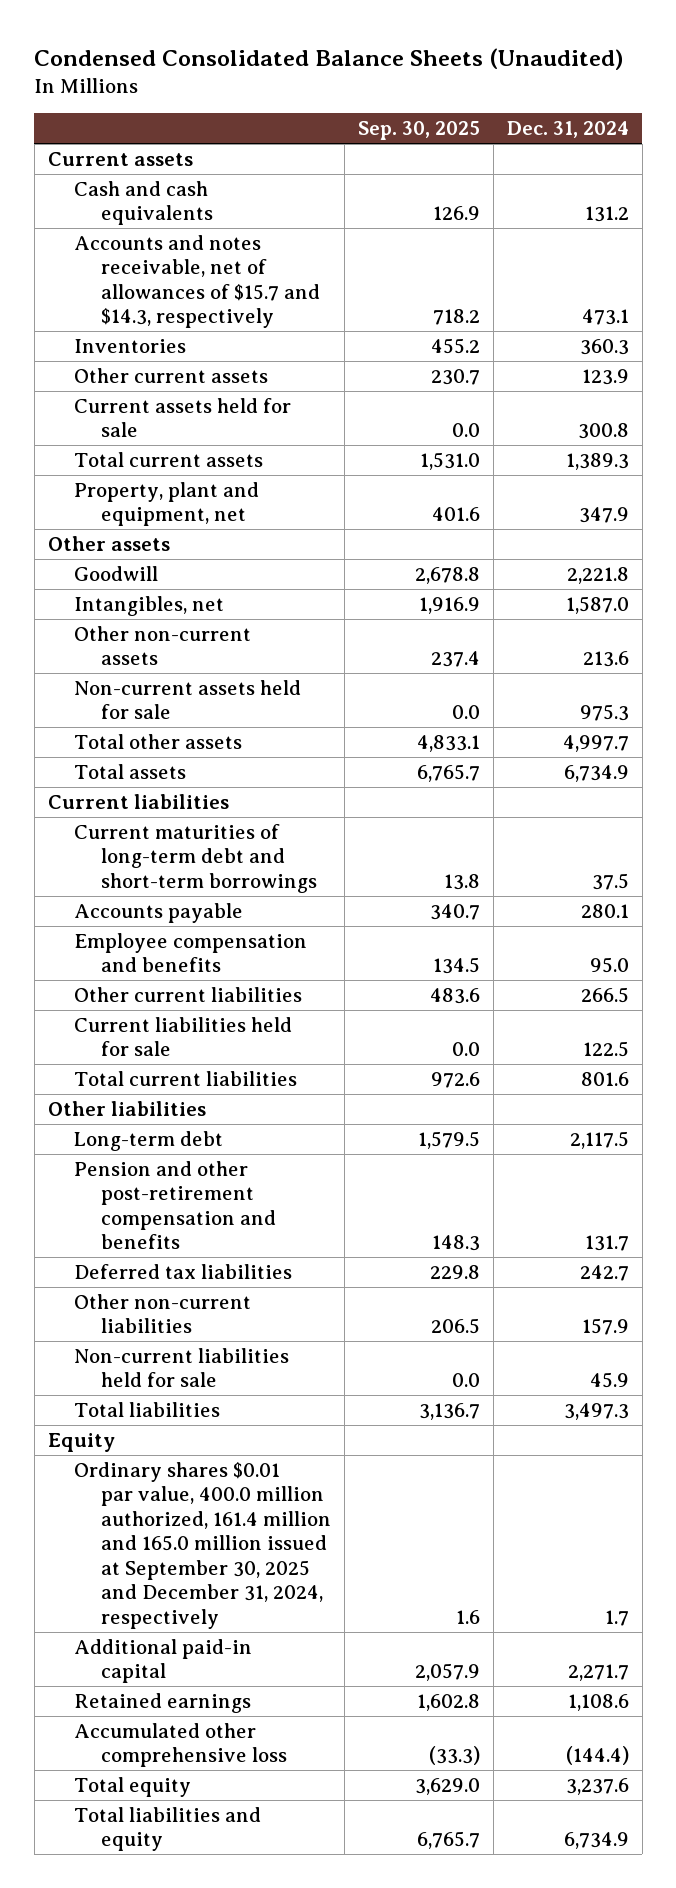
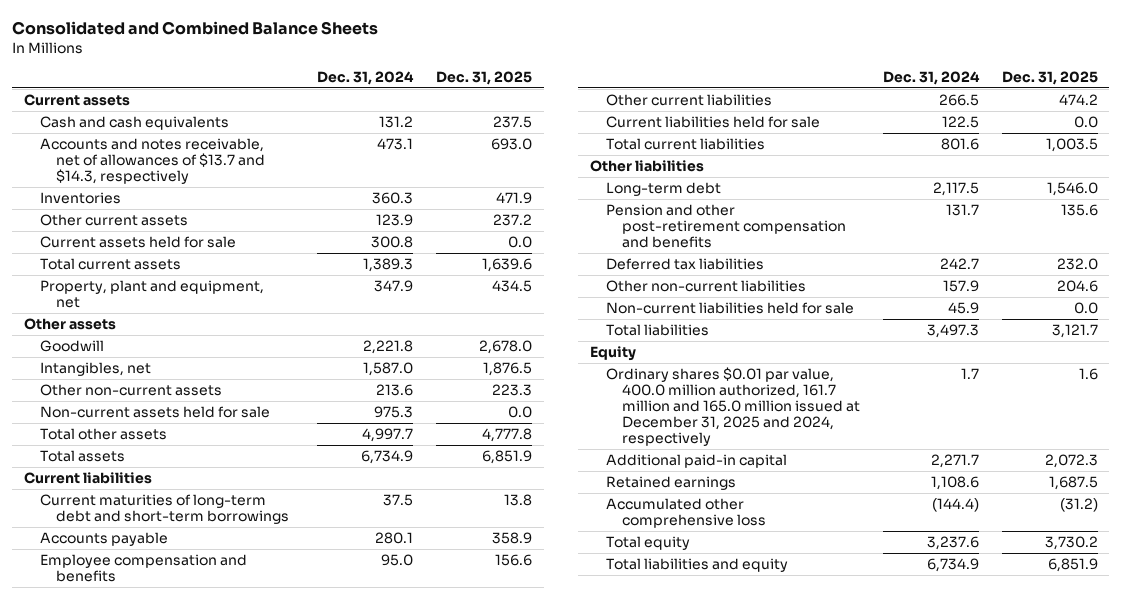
[34,47,624,70] Condensed Consolidated Balance Sheets (Unaudited) -> [12,20,379,35] Consolidated and Combined Balance Sheets
[357,121,480,141] Sep. 30, 2025 -> none
none -> [436,71,533,86] Dec. 31, 2025
[74,234,320,329] Accounts and notes receivable, net of allowances of $15.7 and $14.3, respectively -> [40,137,266,185] Accounts and notes receivable, net of allowances of $13.7 and $14.3, respectively
[74,1461,331,1629] Ordinary shares $0.01 par value, 400.0 million authorized, 161.4 million and 165.0 million issued at September 30, 2025 and December 31, 2024, respectively -> [605,366,860,447] Ordinary shares $0.01 par value, 400.0 million authorized, 161.7 million and 165.0 million issued at December 31, 2025 and 2024, respectively

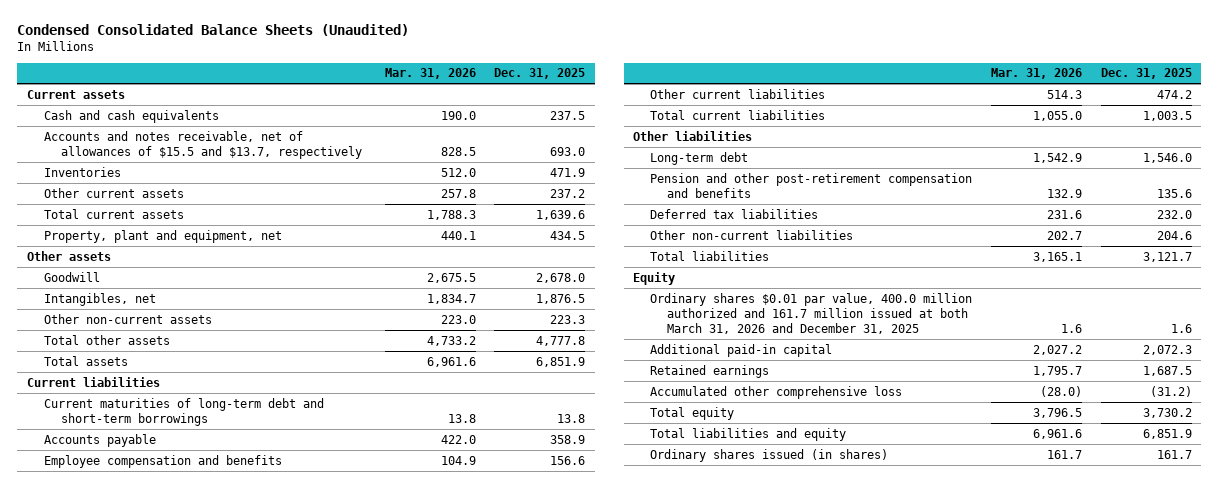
[12,20,379,35] Consolidated and Combined Balance Sheets -> [17,24,410,37] Condensed Consolidated Balance Sheets (Unaudited)
[317,71,415,86] Dec. 31, 2024 -> none
none -> [384,68,476,80] Mar. 31, 2026
[40,137,266,185] Accounts and notes receivable, net of allowances of $13.7 and $14.3, respectively -> [43,130,362,159] Accounts and notes receivable, net of allowances of $15.5 and $13.7, respectively
[40,235,237,248] Current assets held for sale -> none
[40,405,271,418] Non-current assets held for sale -> none
[605,115,820,128] Current liabilities held for sale -> none
[605,301,854,314] Non-current liabilities held for sale -> none
[605,366,860,447] Ordinary shares $0.01 par value, 400.0 million authorized, 161.7 million and 165.0 million issued at December 31, 2025 and 2024, respectively -> [650,292,973,334] Ordinary shares $0.01 par value, 400.0 million authorized and 161.7 million issued at both March 31, 2026 and December 31, 2025
none -> [650,448,889,462] Ordinary shares issued (in shares)

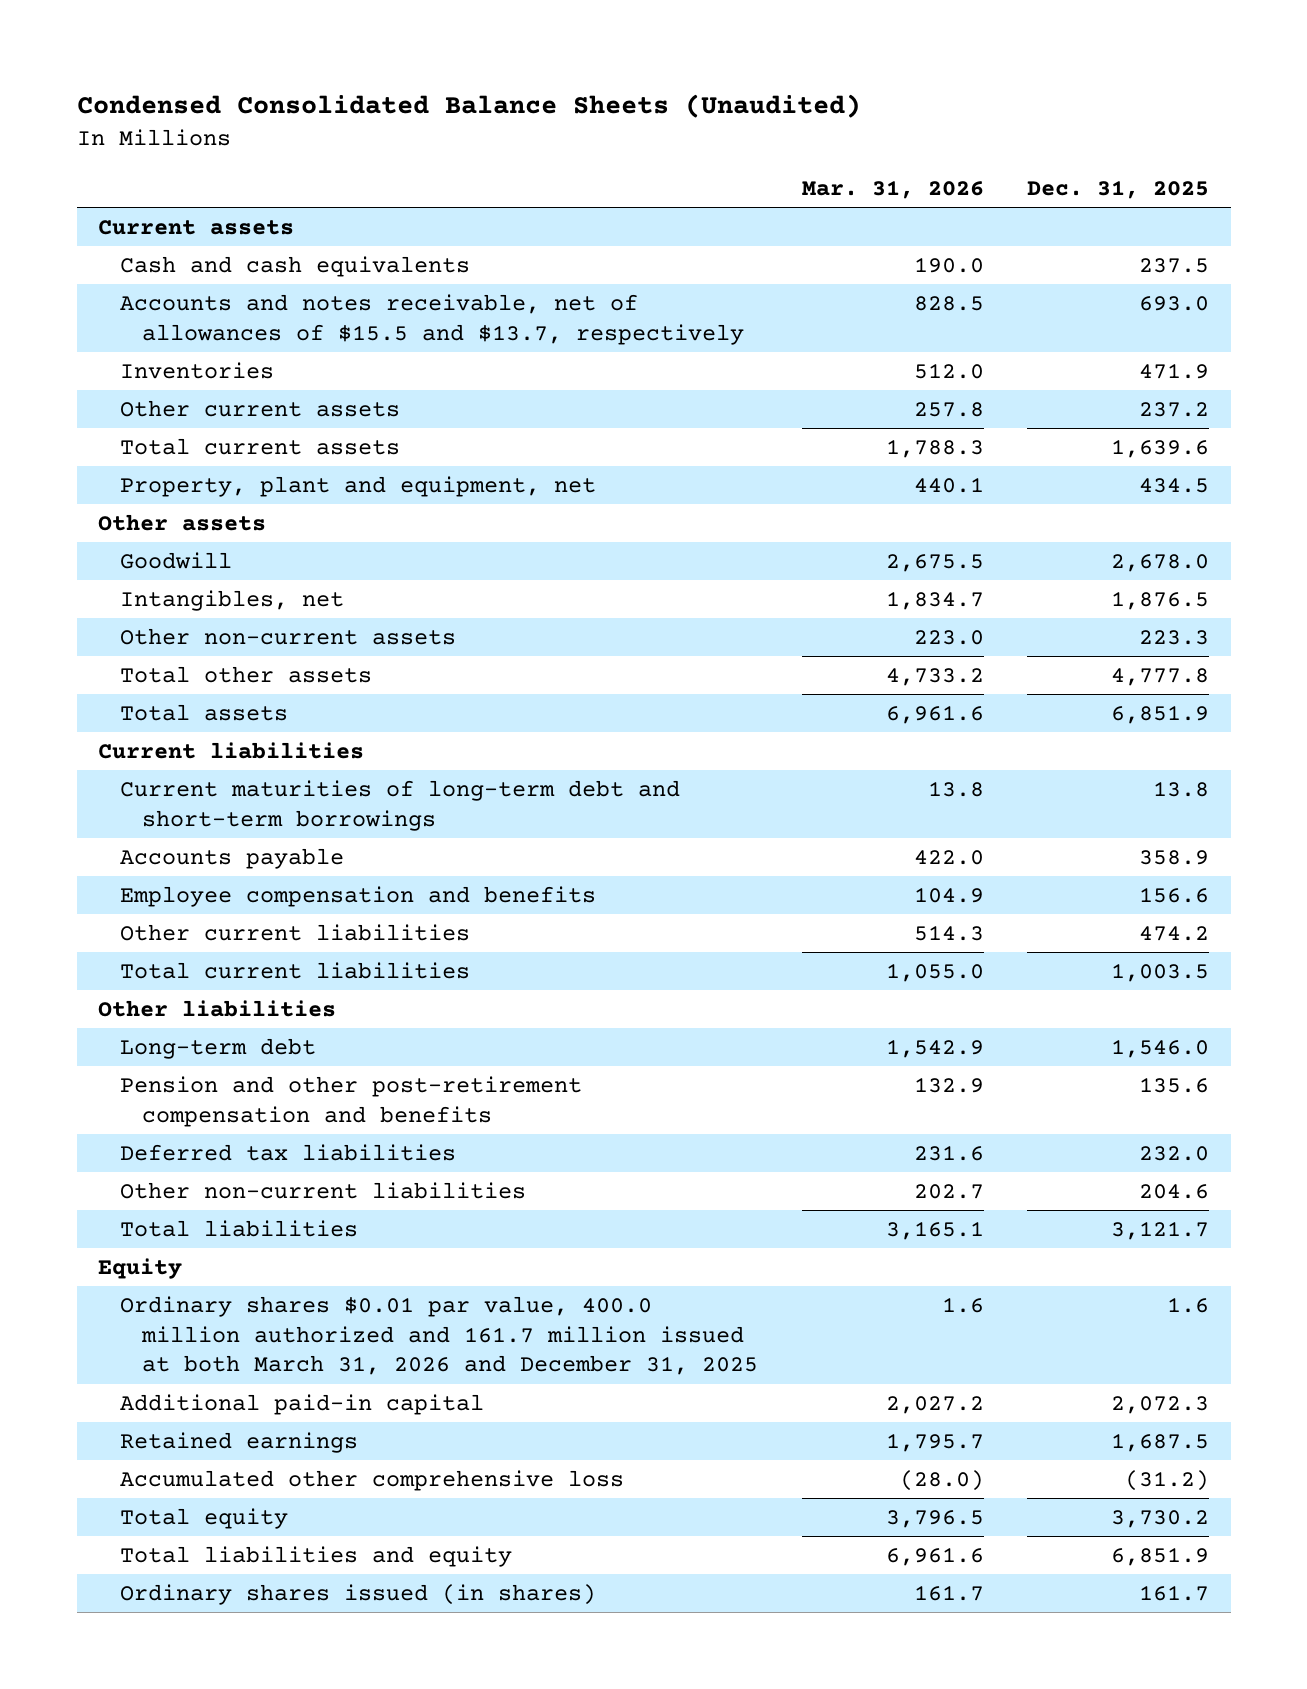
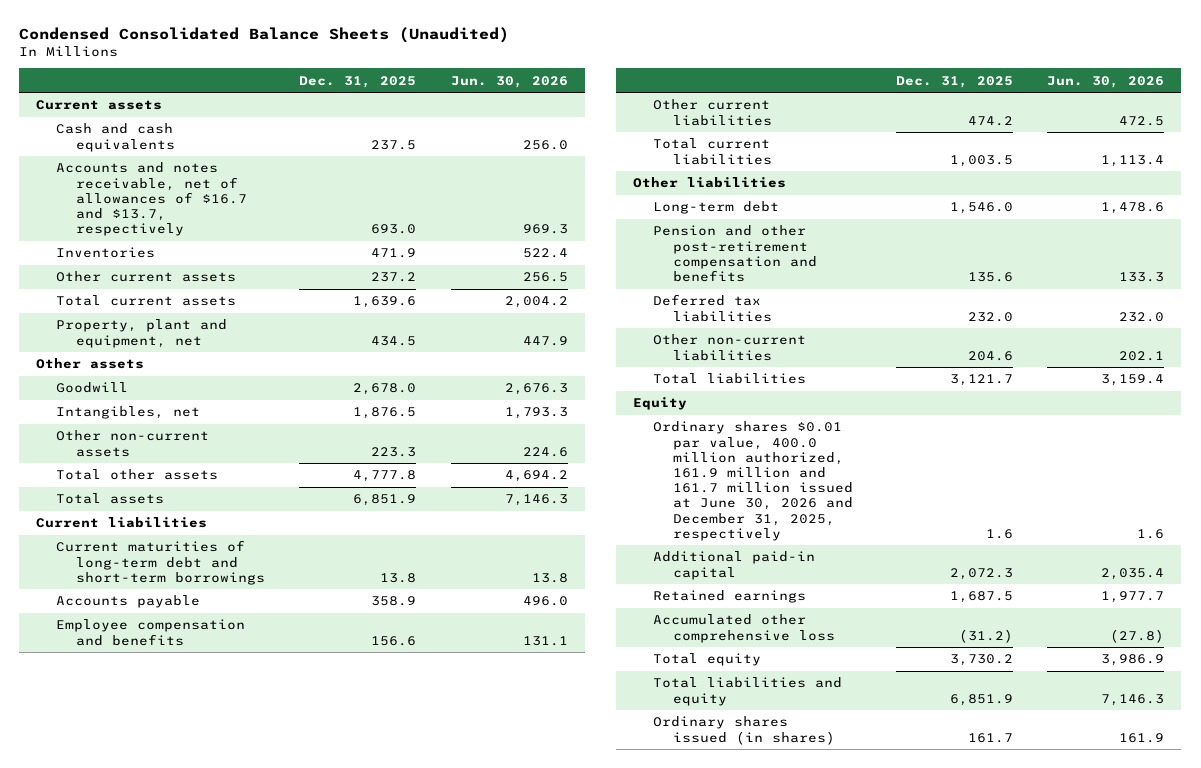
[801,179,984,199] Mar. 31, 2026 -> none
none -> [450,75,568,88] Jun. 30, 2026
[120,294,745,345] Accounts and notes receivable, net of allowances of $15.5 and $13.7, respectively -> [56,162,248,237] Accounts and notes receivable, net of allowances of $16.7 and $13.7, respectively
[120,1296,759,1376] Ordinary shares $0.01 par value, 400.0 million authorized and 161.7 million issued at both March 31, 2026 and December 31, 2025 -> [653,421,854,541] Ordinary shares $0.01 par value, 400.0 million authorized, 161.9 million and 161.7 million issued at June 30, 2026 and December 31, 2025, respectively

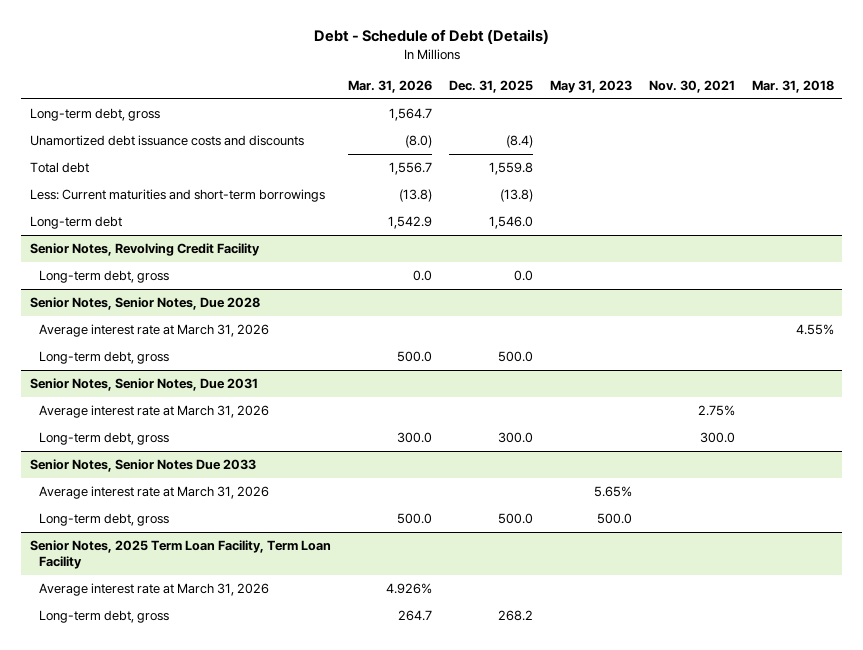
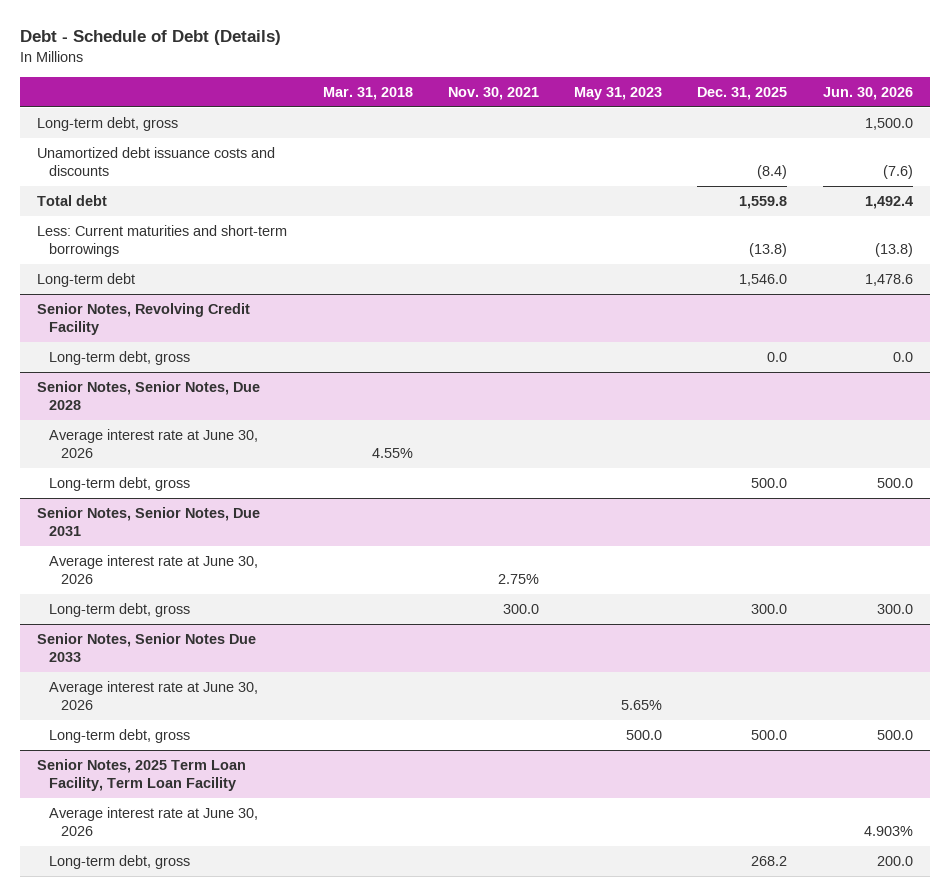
[347,80,432,94] Mar. 31, 2026 -> none
none -> [822,86,913,100] Jun. 30, 2026
[38,323,269,337] Average interest rate at March 31, 2026 -> [49,428,259,458] Average interest rate at June 30, 2026
[38,404,269,418] Average interest rate at March 31, 2026 -> [49,554,259,584] Average interest rate at June 30, 2026
[38,485,269,499] Average interest rate at March 31, 2026 -> [49,680,259,710] Average interest rate at June 30, 2026
[38,582,269,596] Average interest rate at March 31, 2026 -> [49,806,259,836] Average interest rate at June 30, 2026

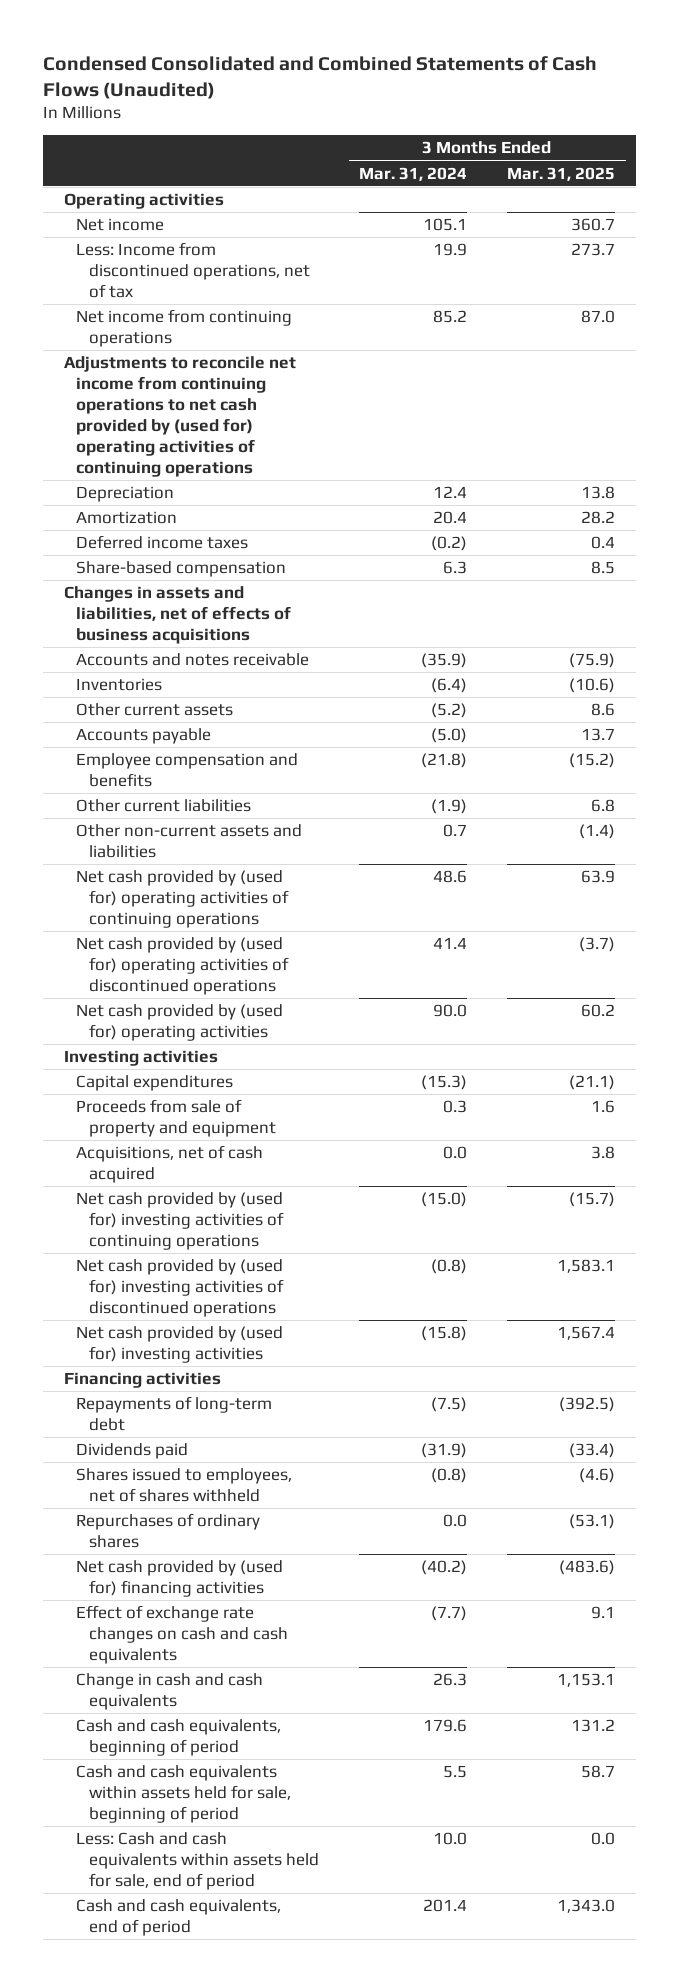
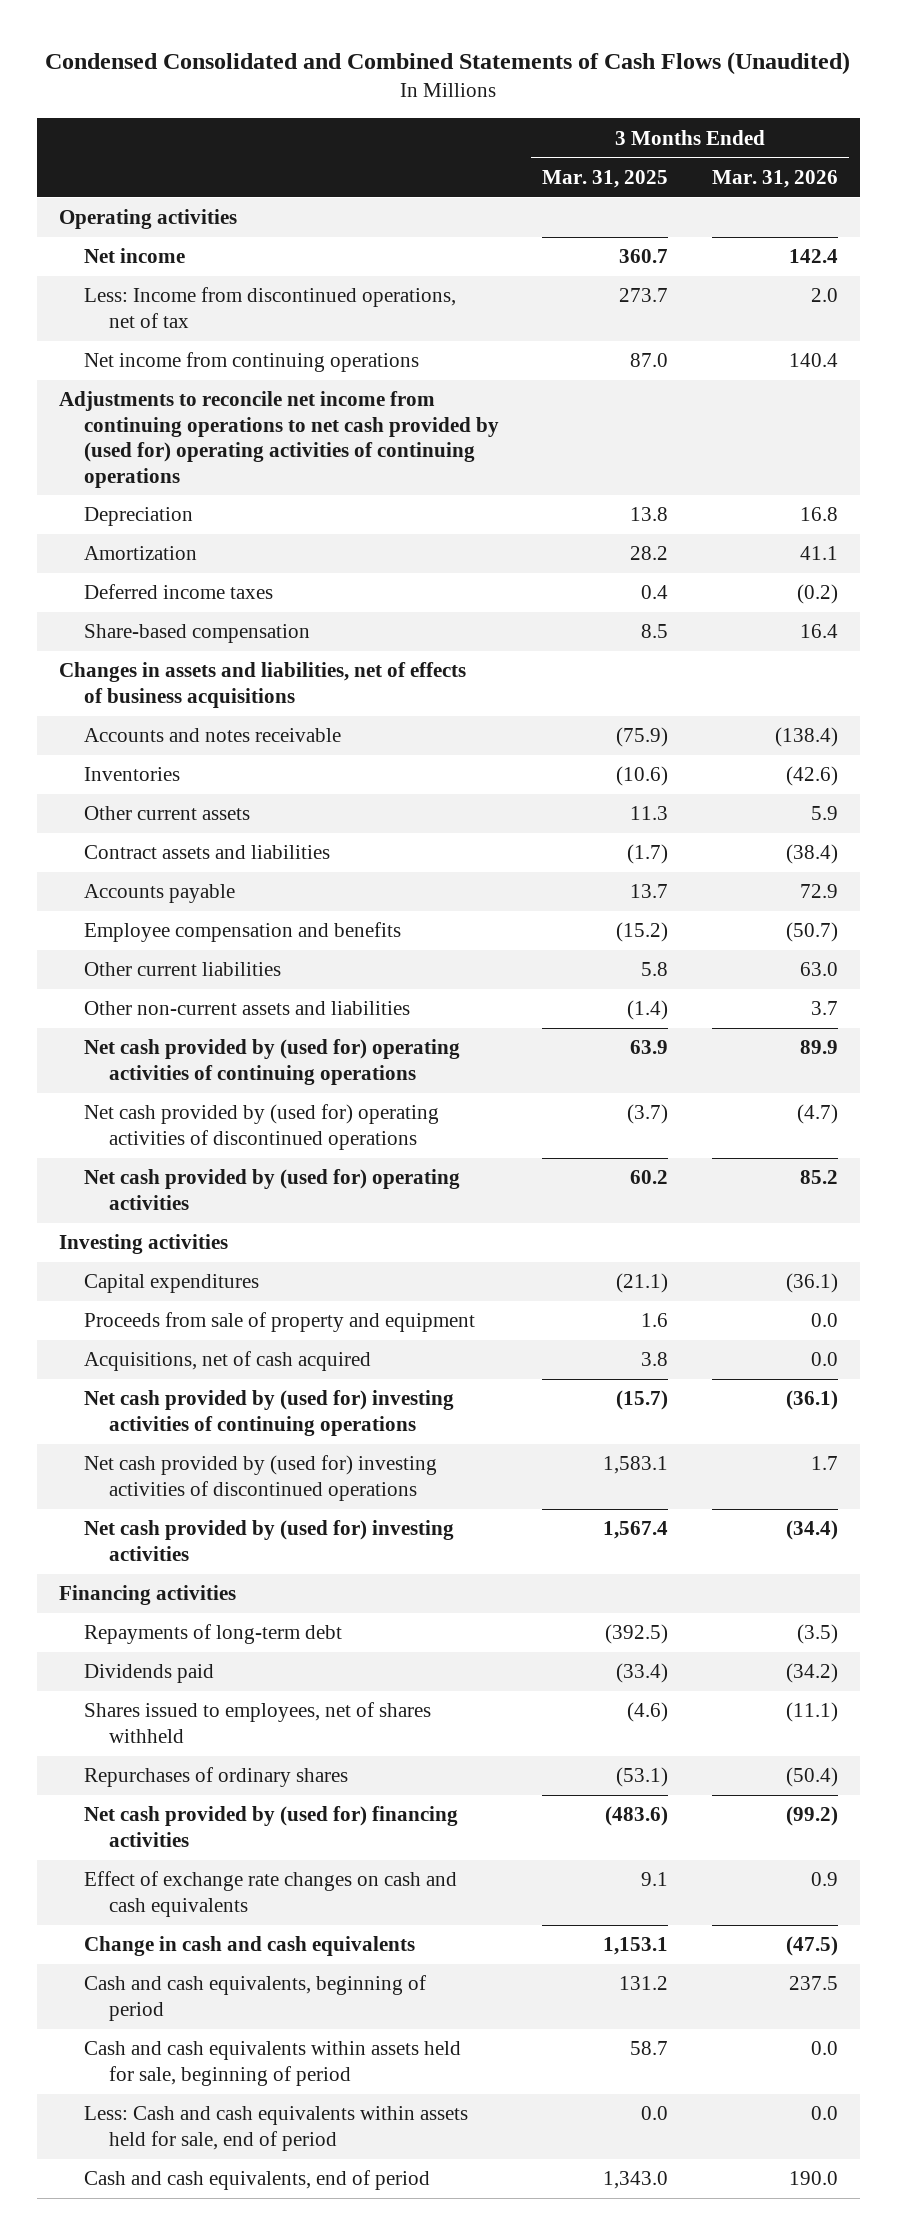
[359,166,468,181] Mar. 31, 2024 -> none
none -> [712,170,839,189] Mar. 31, 2026
[591,703,616,717] 8.6 -> [630,806,669,821] 11.3
none -> [83,845,330,860] Contract assets and liabilities
[591,799,616,813] 6.8 -> [641,962,669,977] 5.8

